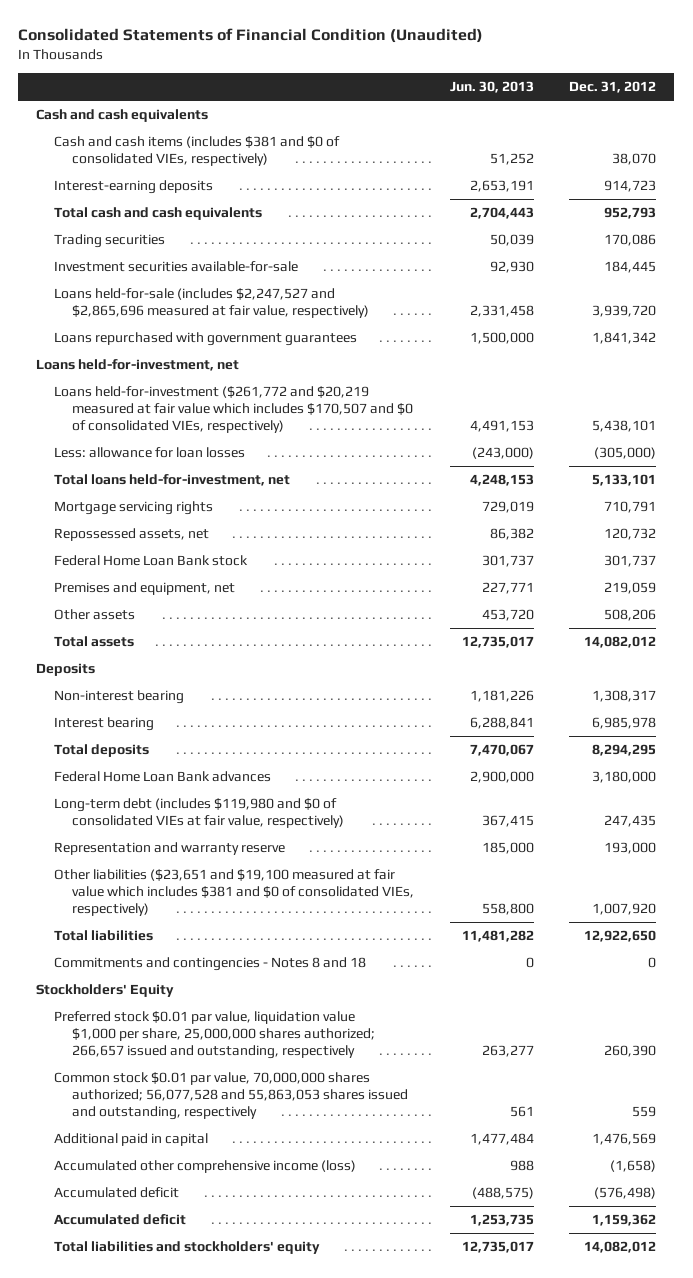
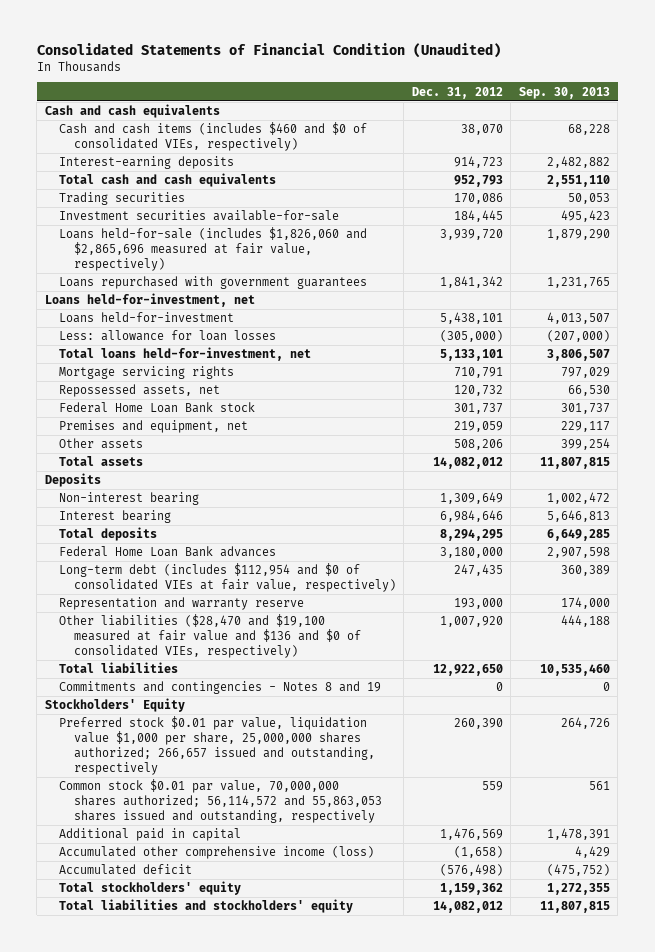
[449,81,534,94] Jun. 30, 2013 -> none
none -> [518,86,610,99] Sep. 30, 2013
[54,136,341,167] Cash and cash items (includes $381 and $0 of consolidated VIEs, respectively) -> [59,122,368,152] Cash and cash items (includes $460 and $0 of consolidated VIEs, respectively)
[54,288,370,319] Loans held-for-sale (includes $2,247,527 and $2,865,696 measured at fair value, respectively) -> [59,227,368,272] Loans held-for-sale (includes $1,826,060 and $2,865,696 measured at fair value, respectively)
[54,386,414,434] Loans held-for-investment ($261,772 and $20,219 measured at fair value which includes $170,507 and $0 of consolidated VIEs, respectively) -> [59,312,235,324] Loans held-for-investment
[592,690,657,703] 1,308,317 -> [439,492,503,505] 1,309,649
[592,717,657,730] 6,985,978 -> [439,510,503,523] 6,984,646
[54,798,345,829] Long-term debt (includes $119,980 and $0 of consolidated VIEs at fair value, respectively) -> [59,563,396,593] Long-term debt (includes $112,954 and $0 of consolidated VIEs at fair value, respectively)
[54,869,415,917] Other liabilities ($23,651 and $19,100 measured at fair value which includes $381 and $0 of consolidated VIEs, respectively) -> [59,614,361,659] Other liabilities ($28,470 and $19,100 measured at fair value and $136 and $0 of consolidated VIEs, respectively)
[54,957,367,972] Commitments and contingencies - Notes 8 and 18 -> [59,681,382,695] Commitments and contingencies - Notes 8 and 19
[54,1072,409,1121] Common stock $0.01 par value, 70,000,000 shares authorized; 56,077,528 and 55,863,053 shares issued and outstanding, respectively -> [59,779,382,824] Common stock $0.01 par value, 70,000,000 shares authorized; 56,114,572 and 55,863,053 shares issued and outstanding, respectively
[54,1214,187,1226] Accumulated deficit -> [59,881,242,896] Total stockholders' equity

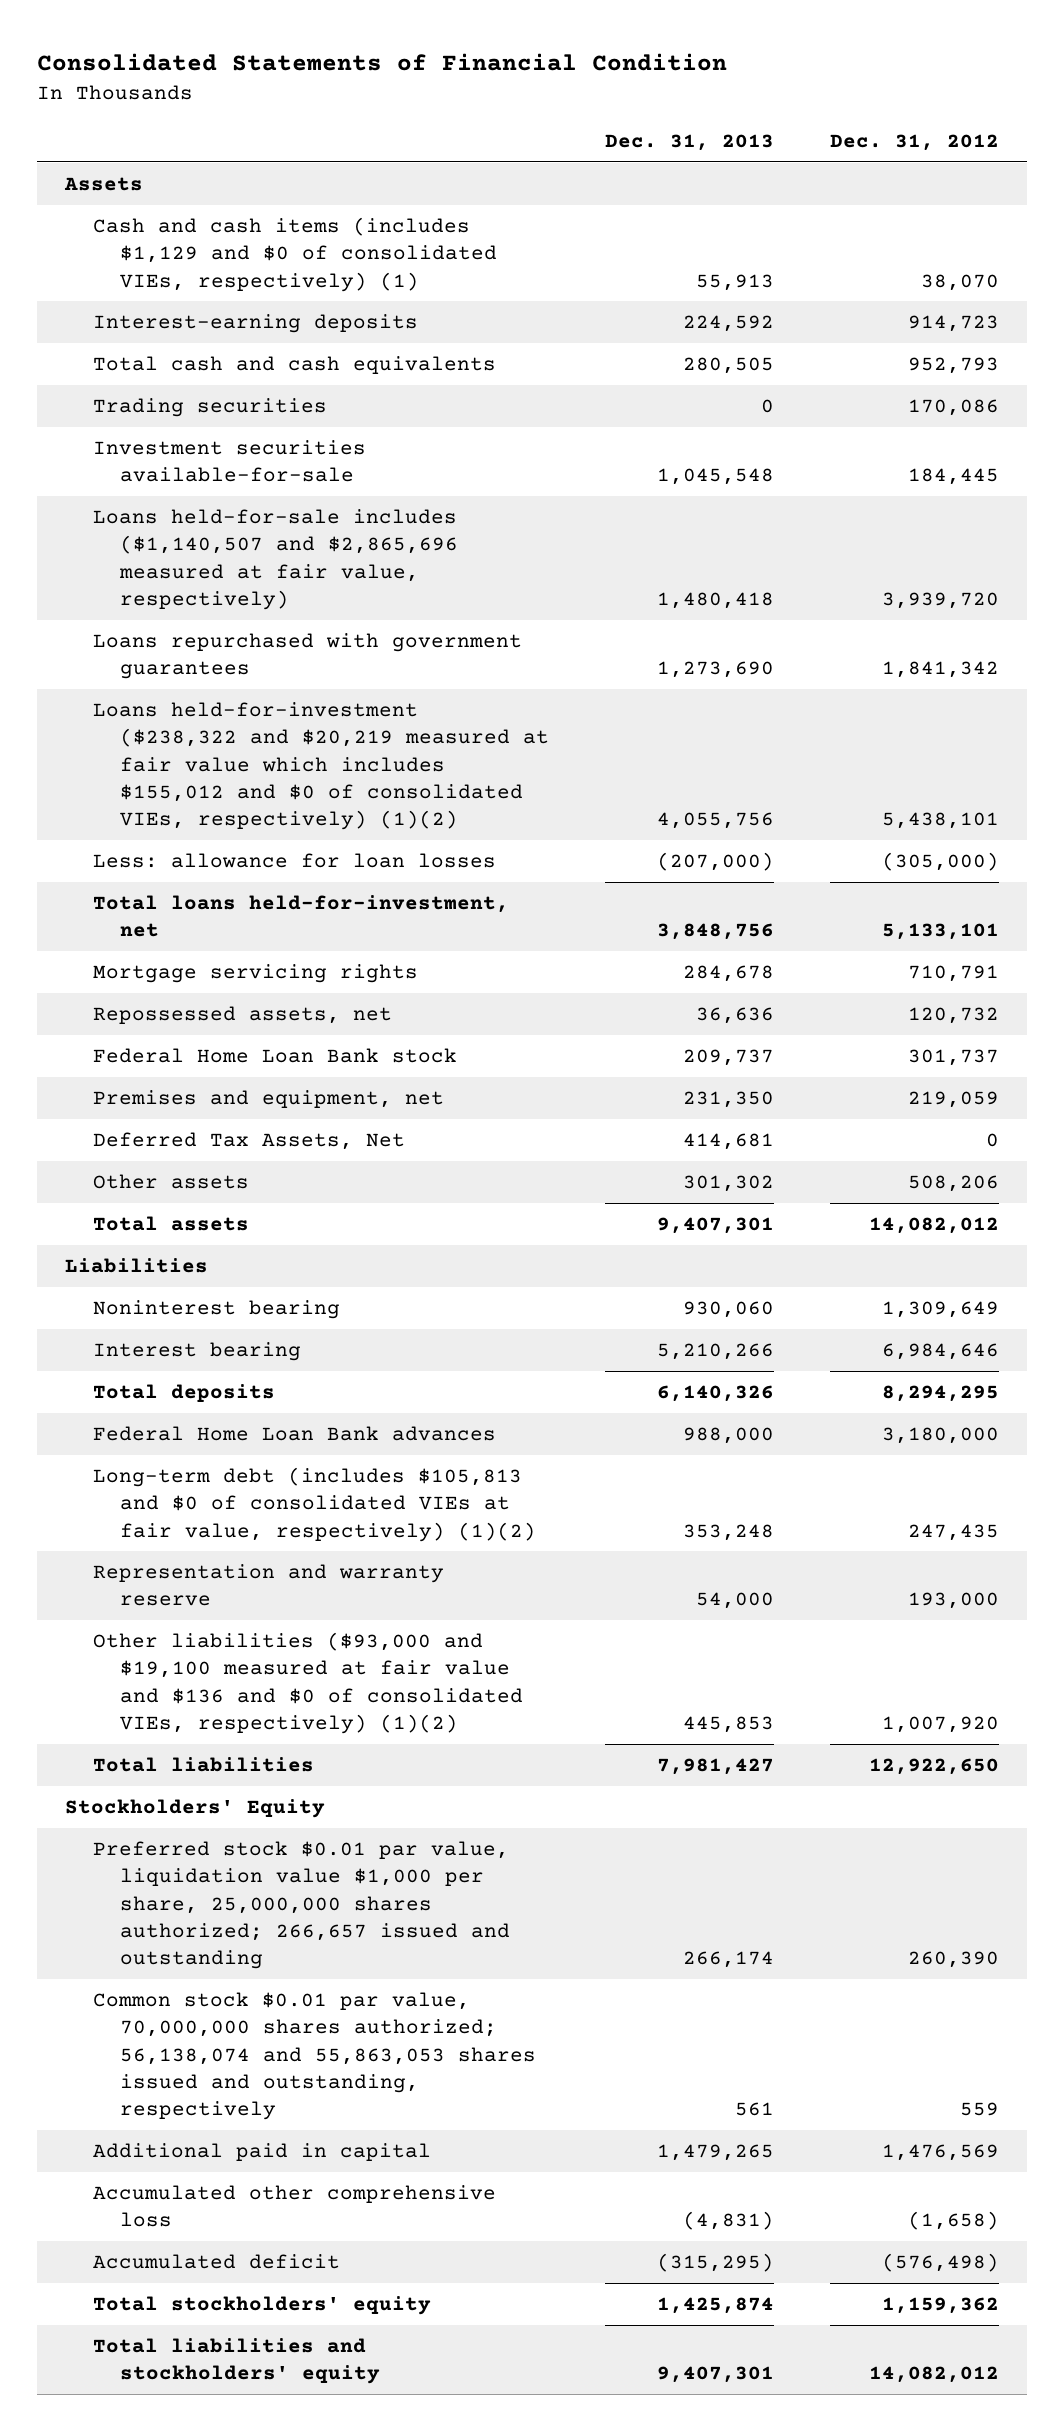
[36,42,501,58] Consolidated Statements of Financial Condition (Unaudited) -> [37,53,728,72] Consolidated Statements of Financial Condition
[518,86,610,99] Sep. 30, 2013 -> none
none -> [605,133,775,151] Dec. 31, 2013
[44,104,220,119] Cash and cash equivalents -> none
none -> [64,176,144,191] Assets
[59,122,368,152] Cash and cash items (includes $460 and $0 of consolidated VIEs, respectively) -> [92,216,498,292] Cash and cash items (includes $1,129 and $0 of consolidated VIEs, respectively) (1)
[59,227,368,272] Loans held-for-sale (includes $1,826,060 and $2,865,696 measured at fair value, respectively) -> [92,508,459,610] Loans held-for-sale includes ($1,140,507 and $2,865,696 measured at fair value, respectively)
[44,293,255,308] Loans held-for-investment, net -> none
[59,312,235,324] Loans held-for-investment -> [92,701,550,831] Loans held-for-investment ($238,322 and $20,219 measured at fair value which includes $155,012 and $0 of consolidated VIEs, respectively) (1)(2)
none -> [92,1131,405,1150] Deferred Tax Assets, Net
[44,473,101,488] Deposits -> none
none -> [65,1257,209,1273] Liabilities
[59,492,200,506] Non-interest bearing -> [92,1299,340,1319] Noninterest bearing
[59,563,396,593] Long-term debt (includes $112,954 and $0 of consolidated VIEs at fair value, respectively) -> [92,1466,537,1542] Long-term debt (includes $105,813 and $0 of consolidated VIEs at fair value, respectively) (1)(2)
[59,614,361,659] Other liabilities ($28,470 and $19,100 measured at fair value and $136 and $0 of consolidated VIEs, respectively) -> [92,1631,524,1734] Other liabilities ($93,000 and $19,100 measured at fair value and $136 and $0 of consolidated VIEs, respectively) (1)(2)
[59,681,382,695] Commitments and contingencies - Notes 8 and 19 -> none
[59,716,375,776] Preferred stock $0.01 par value, liquidation value $1,000 per share, 25,000,000 shares authorized; 266,657 issued and outstanding, respectively -> [92,1840,511,1970] Preferred stock $0.01 par value, liquidation value $1,000 per share, 25,000,000 shares authorized; 266,657 issued and outstanding
[59,779,382,824] Common stock $0.01 par value, 70,000,000 shares authorized; 56,114,572 and 55,863,053 shares issued and outstanding, respectively -> [92,1991,537,2121] Common stock $0.01 par value, 70,000,000 shares authorized; 56,138,074 and 55,863,053 shares issued and outstanding, respectively
[59,846,375,860] Accumulated other comprehensive income (loss) -> [92,2184,496,2228] Accumulated other comprehensive loss

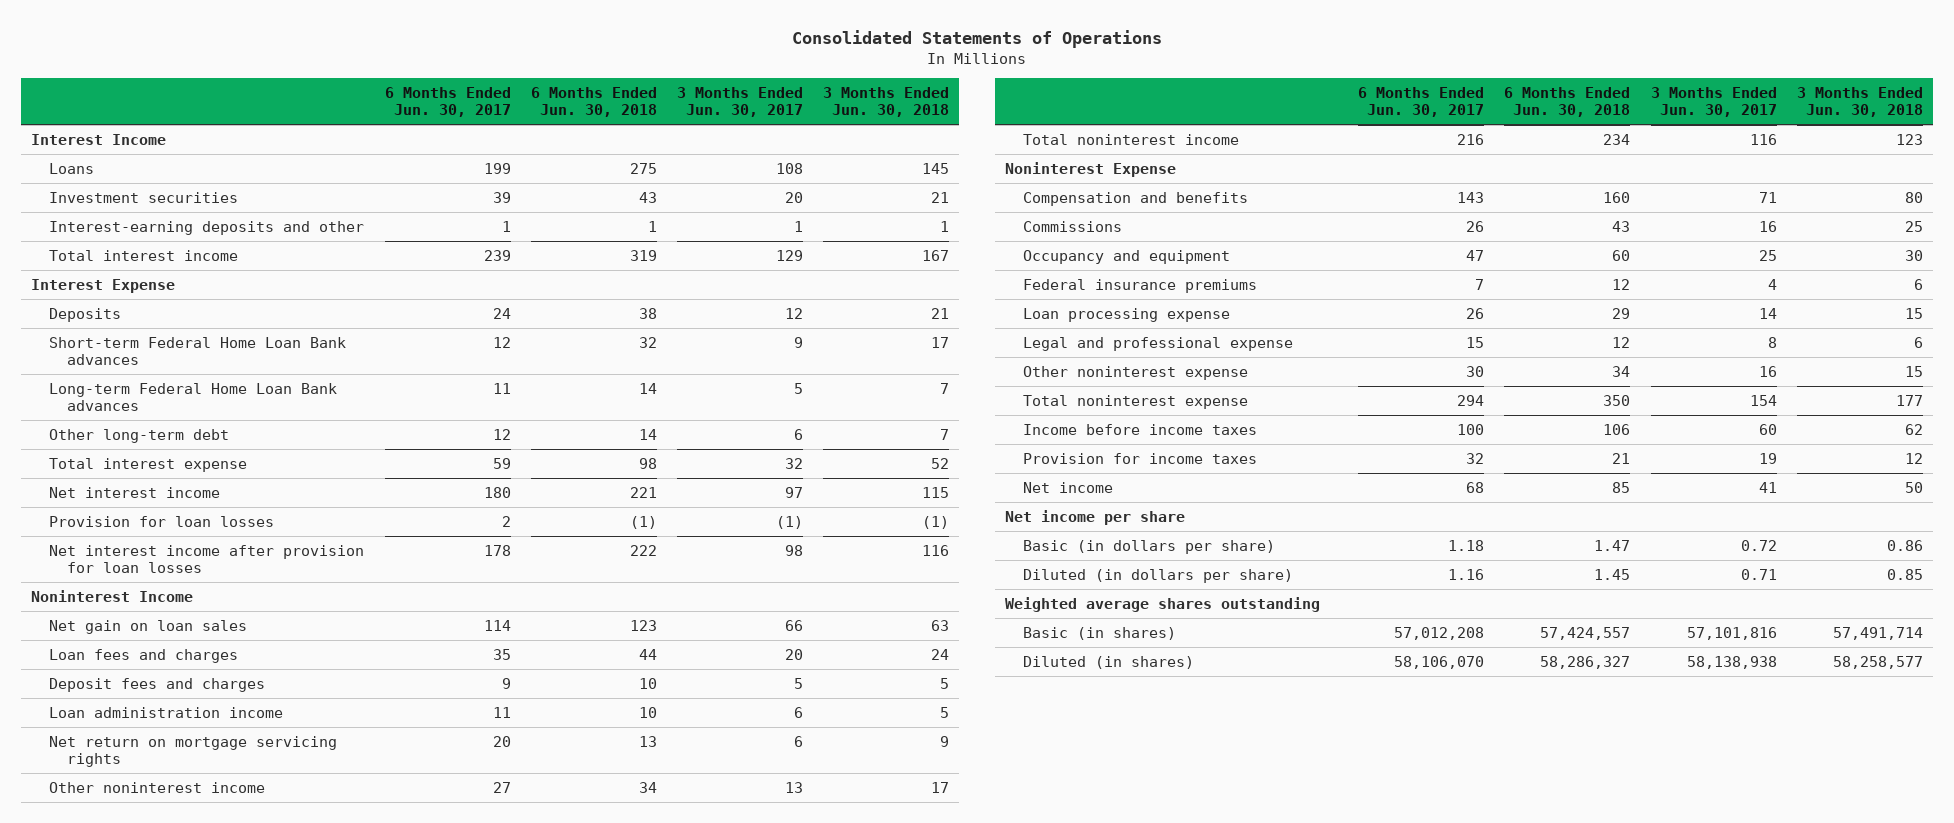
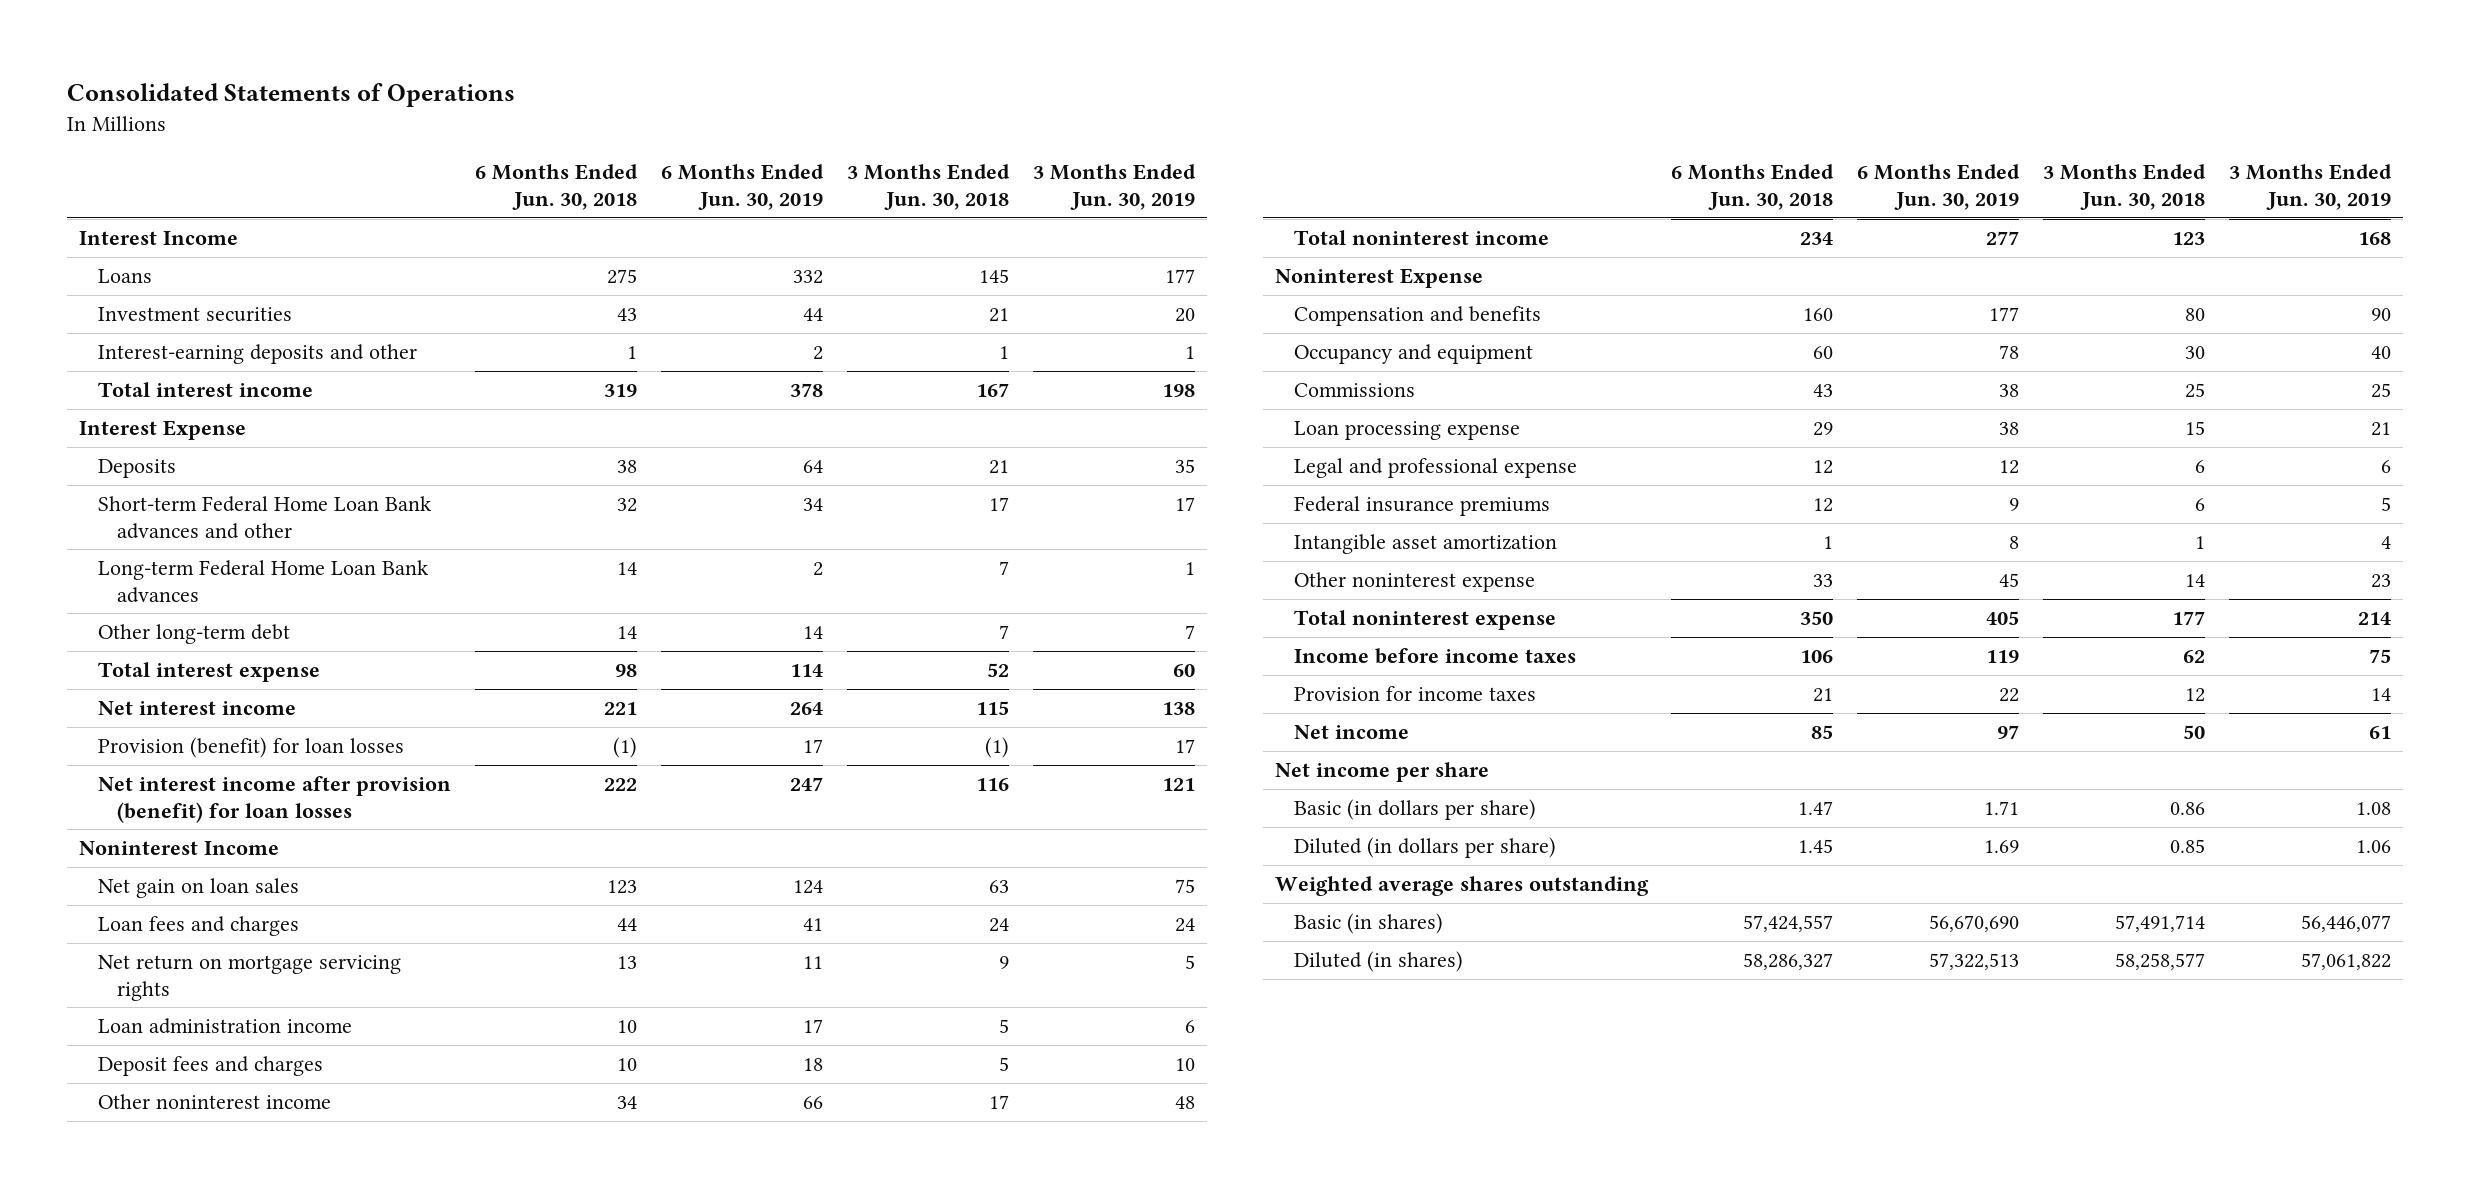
[384,86,511,118] 6 Months Ended Jun. 30, 2017 -> none
[676,86,803,118] 3 Months Ended Jun. 30, 2017 -> none
none -> [661,164,825,211] 6 Months Ended Jun. 30, 2019
none -> [1033,164,1197,211] 3 Months Ended Jun. 30, 2019
[49,336,347,366] Short-term Federal Home Loan Bank advances -> [97,496,432,539] Short-term Federal Home Loan Bank advances and other
[49,515,275,527] Provision for loan losses -> [97,737,404,759] Provision (benefit) for loan losses
[49,544,365,574] Net interest income after provision for loan losses -> [97,776,451,823] Net interest income after provision (benefit) for loan losses
[49,706,284,718] Loan administration income -> [97,1018,352,1035] Loan administration income
[49,677,266,692] Deposit fees and charges -> [97,1056,323,1077] Deposit fees and charges
[1023,220,1123,232] Commissions -> [1293,383,1415,398] Commissions
[1023,278,1258,293] Federal insurance premiums -> [1293,496,1550,517] Federal insurance premiums
none -> [1293,534,1557,555] Intangible asset amortization
[1612,365,1631,377] 34 -> [1813,574,1834,588] 33
[1904,365,1923,377] 15 -> [2185,574,2206,588] 14

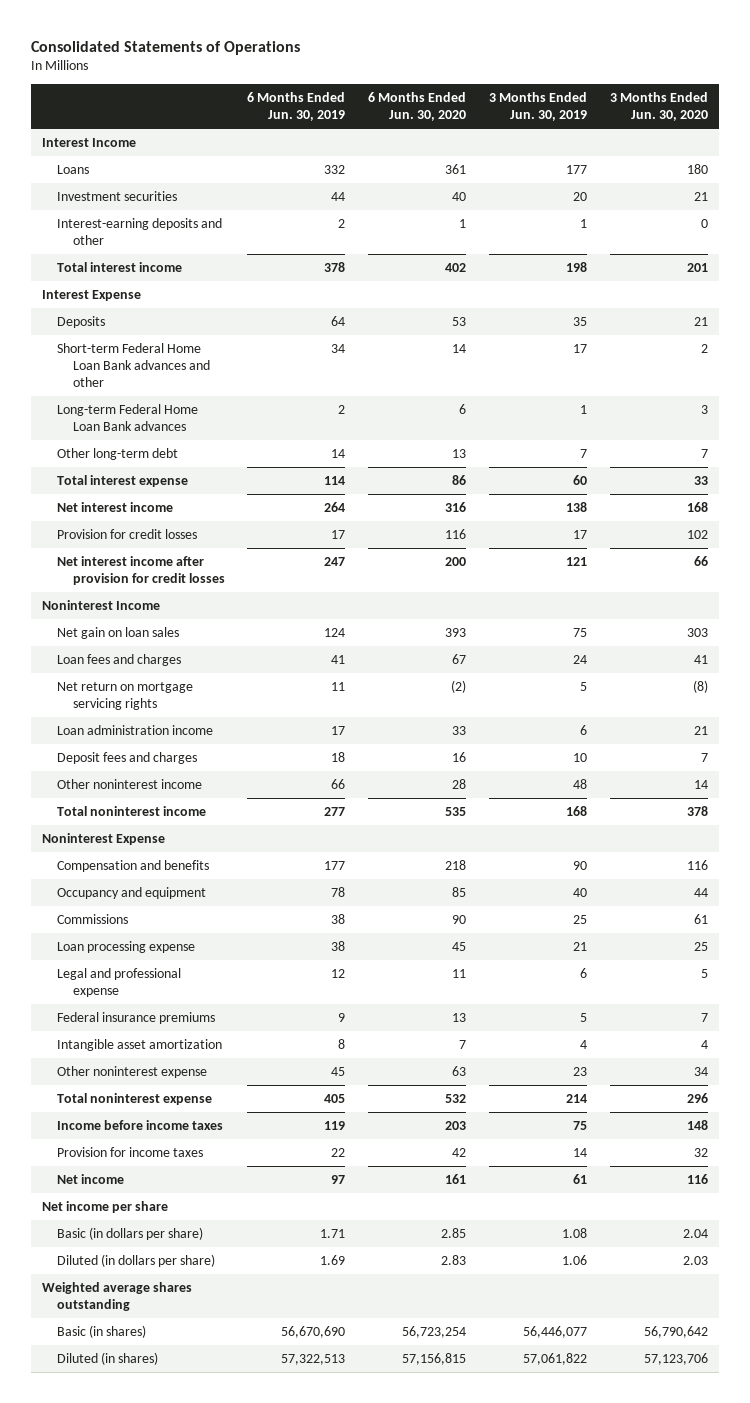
[475,164,639,211] 6 Months Ended Jun. 30, 2018 -> none
[847,164,1011,211] 3 Months Ended Jun. 30, 2018 -> none
none -> [368,92,467,121] 6 Months Ended Jun. 30, 2020
none -> [609,92,708,121] 3 Months Ended Jun. 30, 2020
[97,737,404,759] Provision (benefit) for loan losses -> [57,528,198,539] Provision for credit losses
[97,776,451,823] Net interest income after provision (benefit) for loan losses -> [57,555,225,585] Net interest income after provision for credit losses

